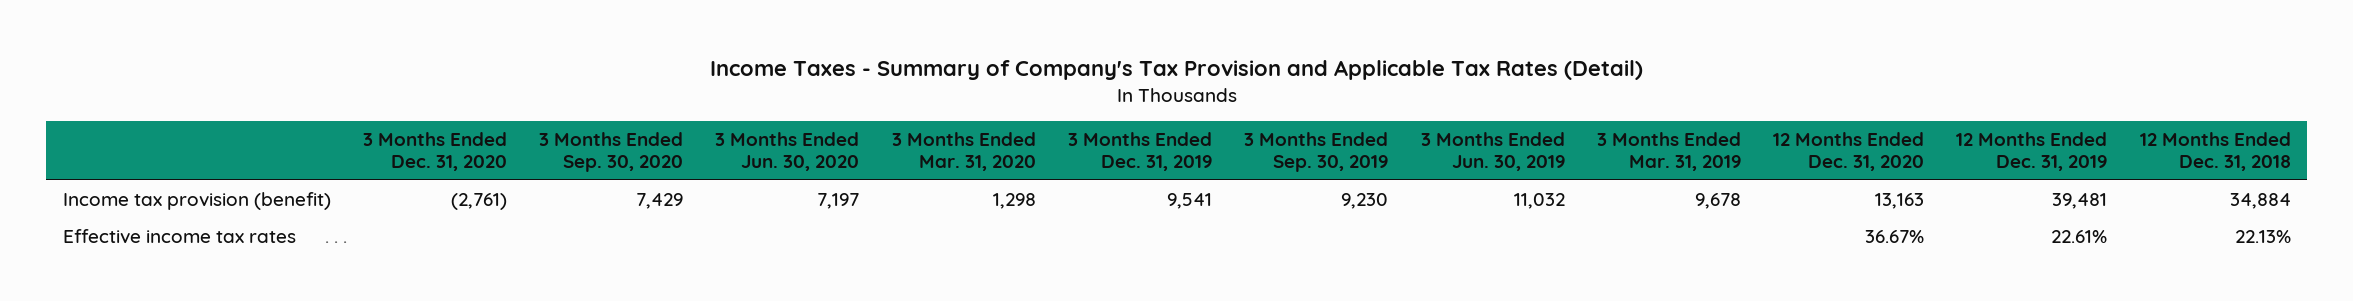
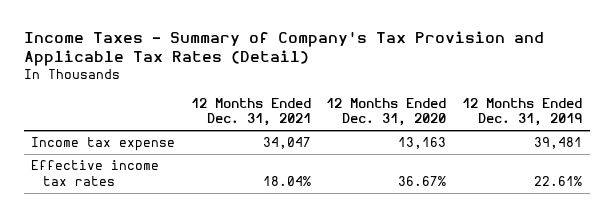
[362,131,507,171] 3 Months Ended Dec. 31, 2020 -> none
[539,131,684,172] 3 Months Ended Sep. 30, 2020 -> none
[715,131,860,171] 3 Months Ended Jun. 30, 2020 -> none
[891,131,1036,171] 3 Months Ended Mar. 31, 2020 -> none
[1067,131,1212,171] 3 Months Ended Dec. 31, 2019 -> none
[1244,131,1389,172] 3 Months Ended Sep. 30, 2019 -> none
[1420,131,1565,171] 3 Months Ended Jun. 30, 2019 -> none
[1596,131,1741,171] 3 Months Ended Mar. 31, 2019 -> none
[2139,131,2291,171] 12 Months Ended Dec. 31, 2018 -> none
none -> [190,97,311,127] 12 Months Ended Dec. 31, 2021
[62,192,331,211] Income tax provision (benefit) -> [31,137,176,152] Income tax expense

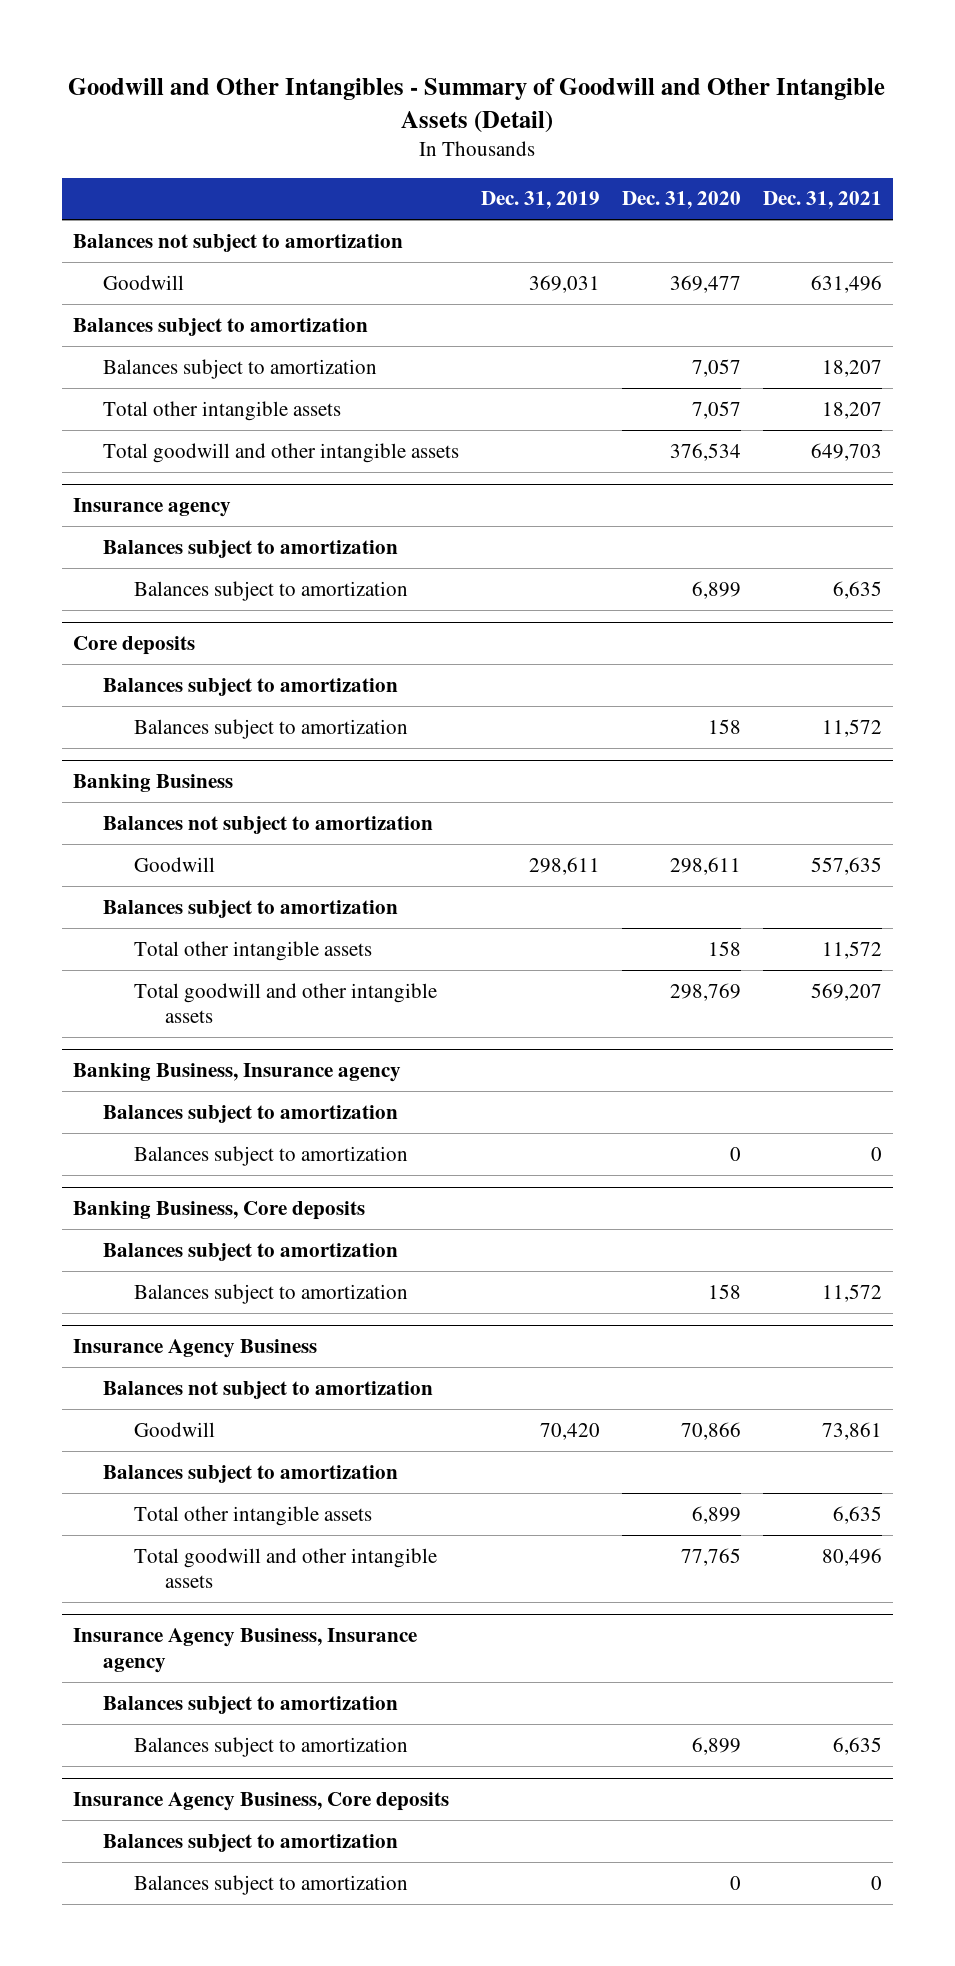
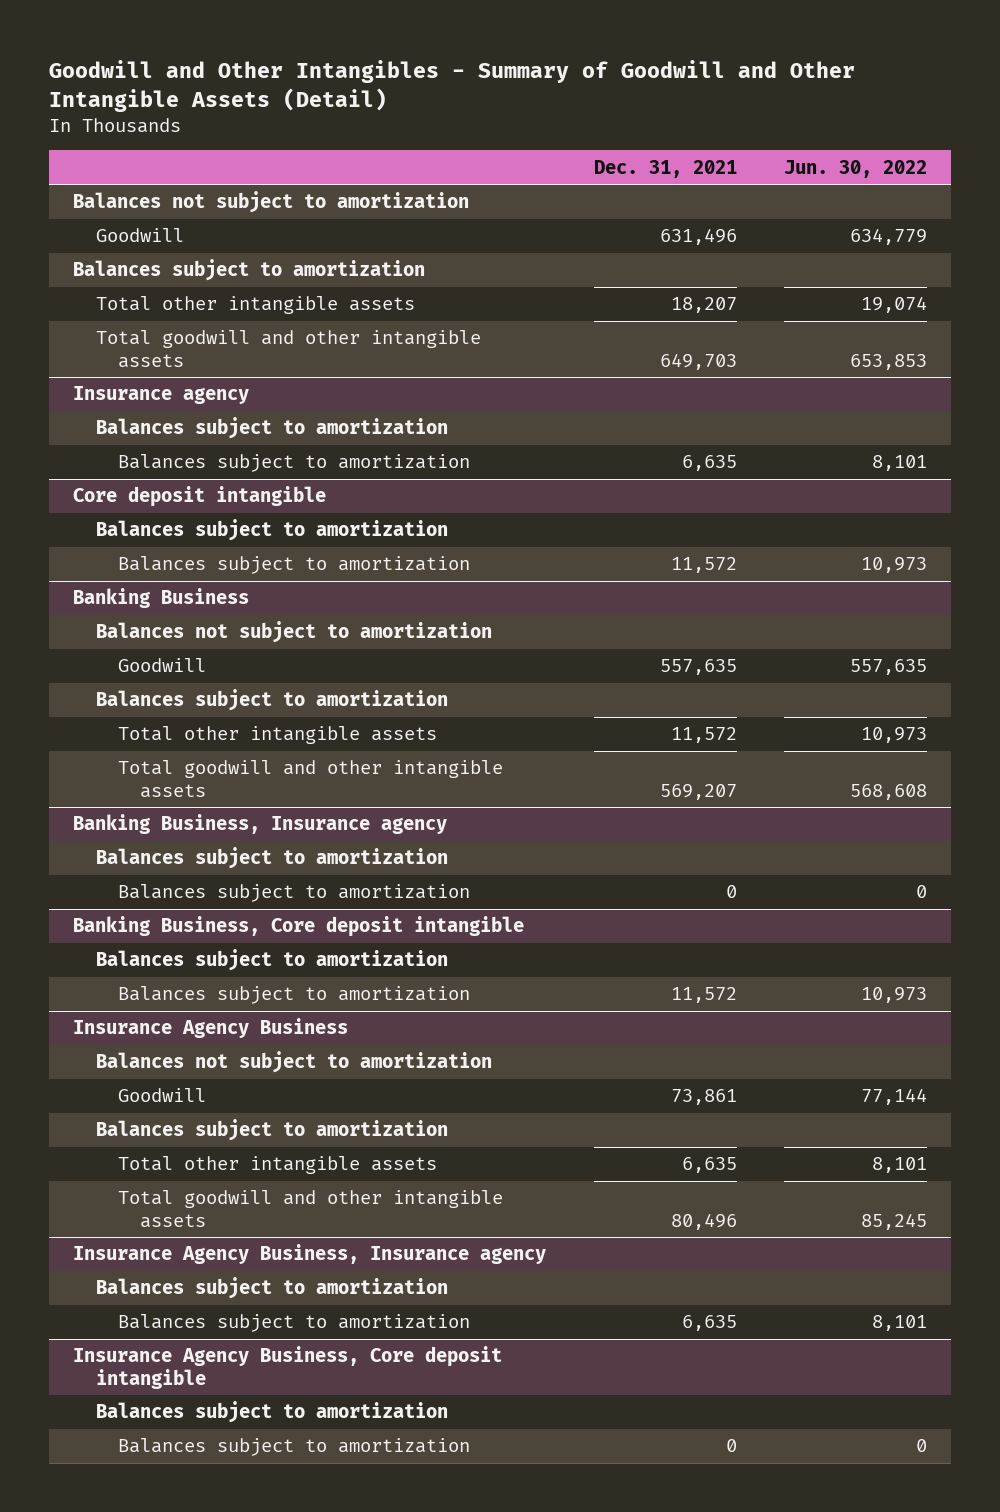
[481,191,601,210] Dec. 31, 2019 -> none
[622,191,742,210] Dec. 31, 2020 -> none
none -> [784,159,928,178] Jun. 30, 2022
[103,358,378,379] Balances subject to amortization -> none
[72,636,195,656] Core deposits -> [73,486,327,508] Core deposit intangible
[72,1201,365,1221] Banking Business, Core deposits -> [73,916,525,938] Banking Business, Core deposit intangible
[72,1792,449,1812] Insurance Agency Business, Core deposits -> [73,1346,503,1389] Insurance Agency Business, Core deposit intangible

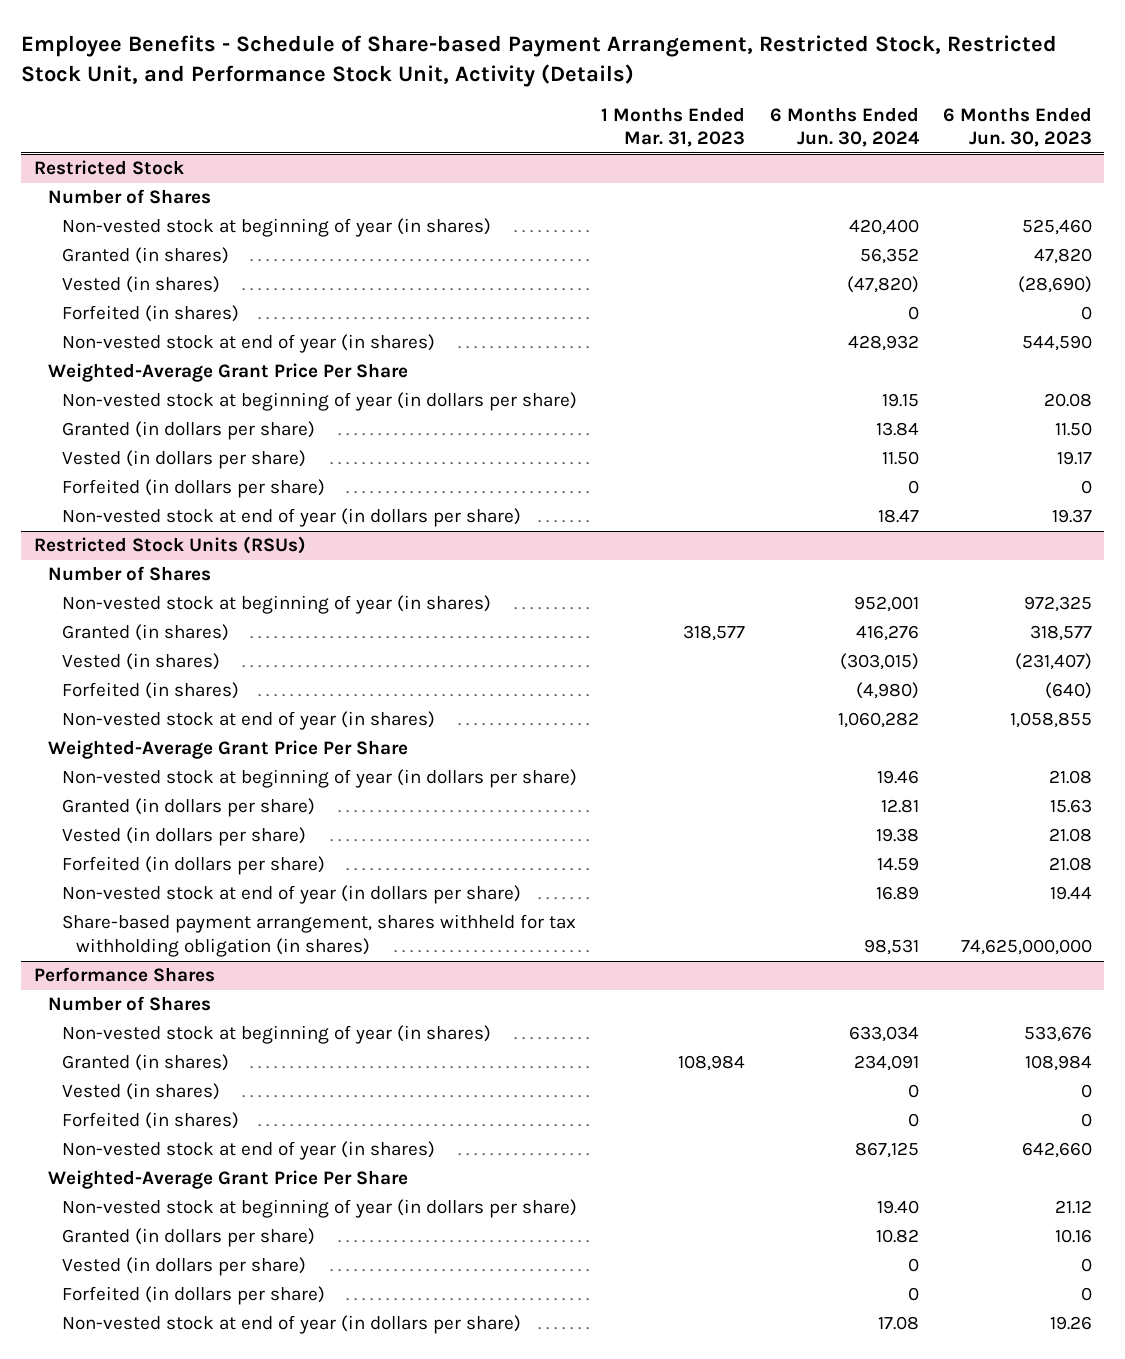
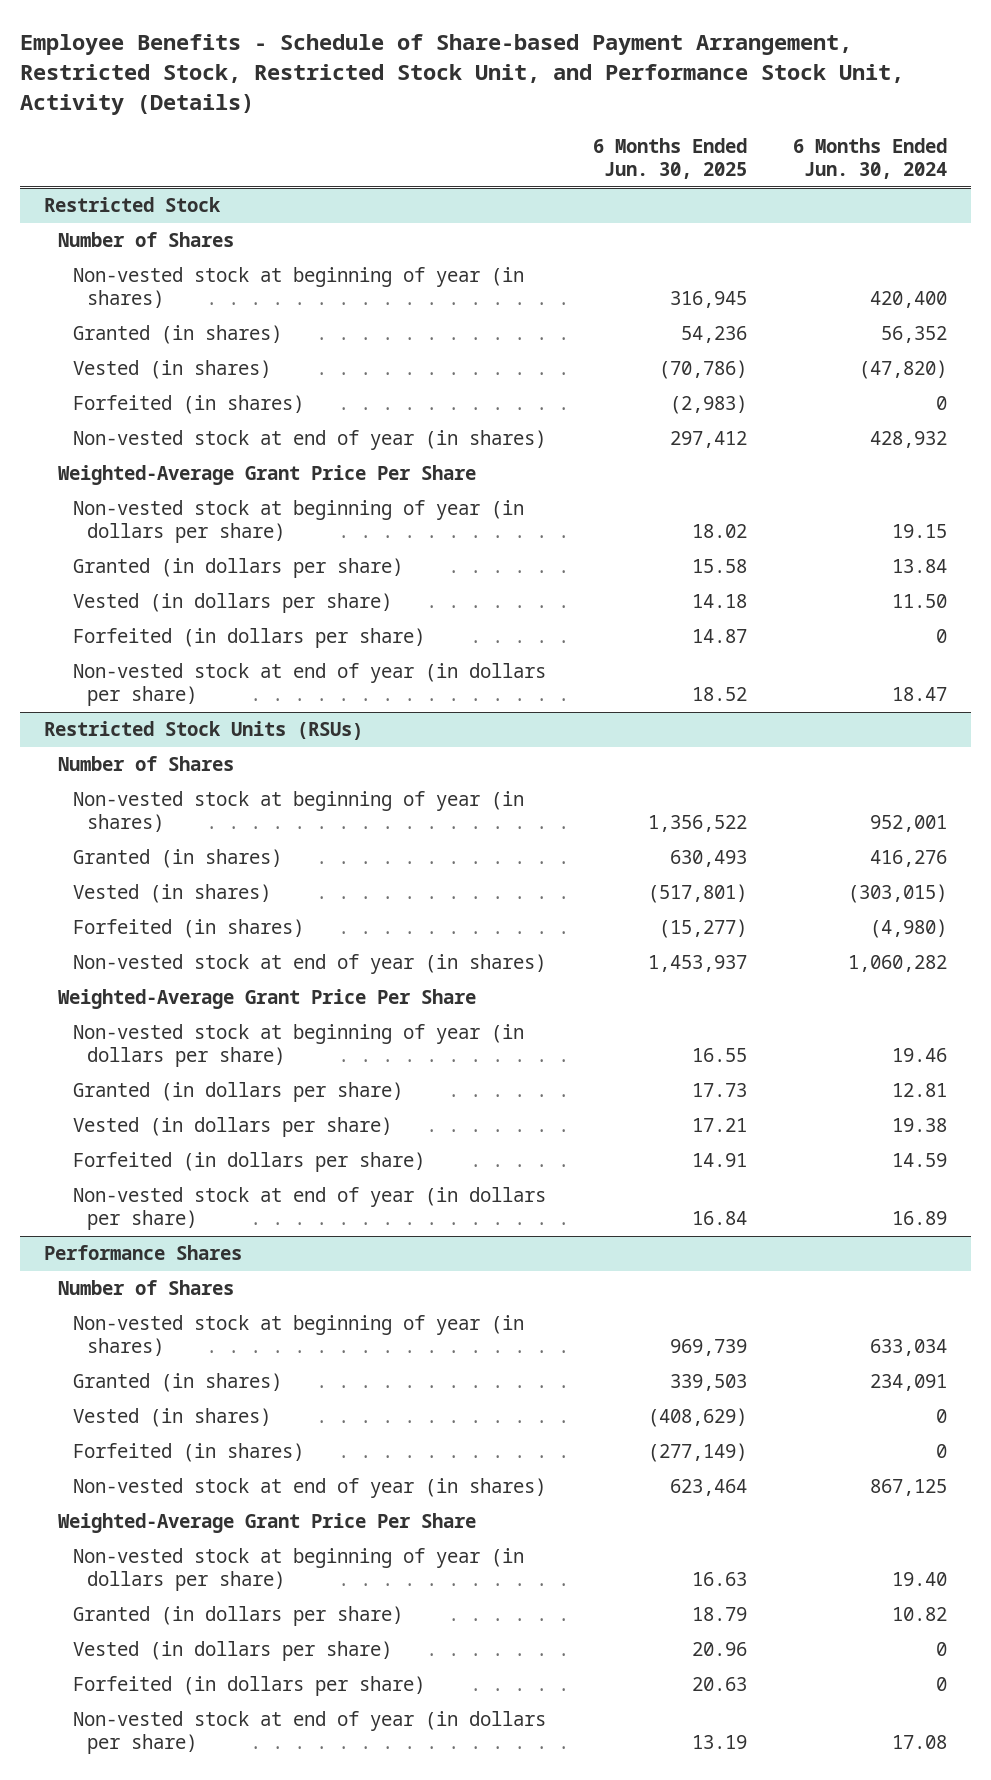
[601,106,746,148] 1 Months Ended Mar. 31, 2023 -> none
[942,106,1092,148] 6 Months Ended Jun. 30, 2023 -> none
none -> [592,138,747,180] 6 Months Ended Jun. 30, 2025
[61,914,576,958] Share-based payment arrangement, shares withheld for tax withholding obligation (in shares) -> none

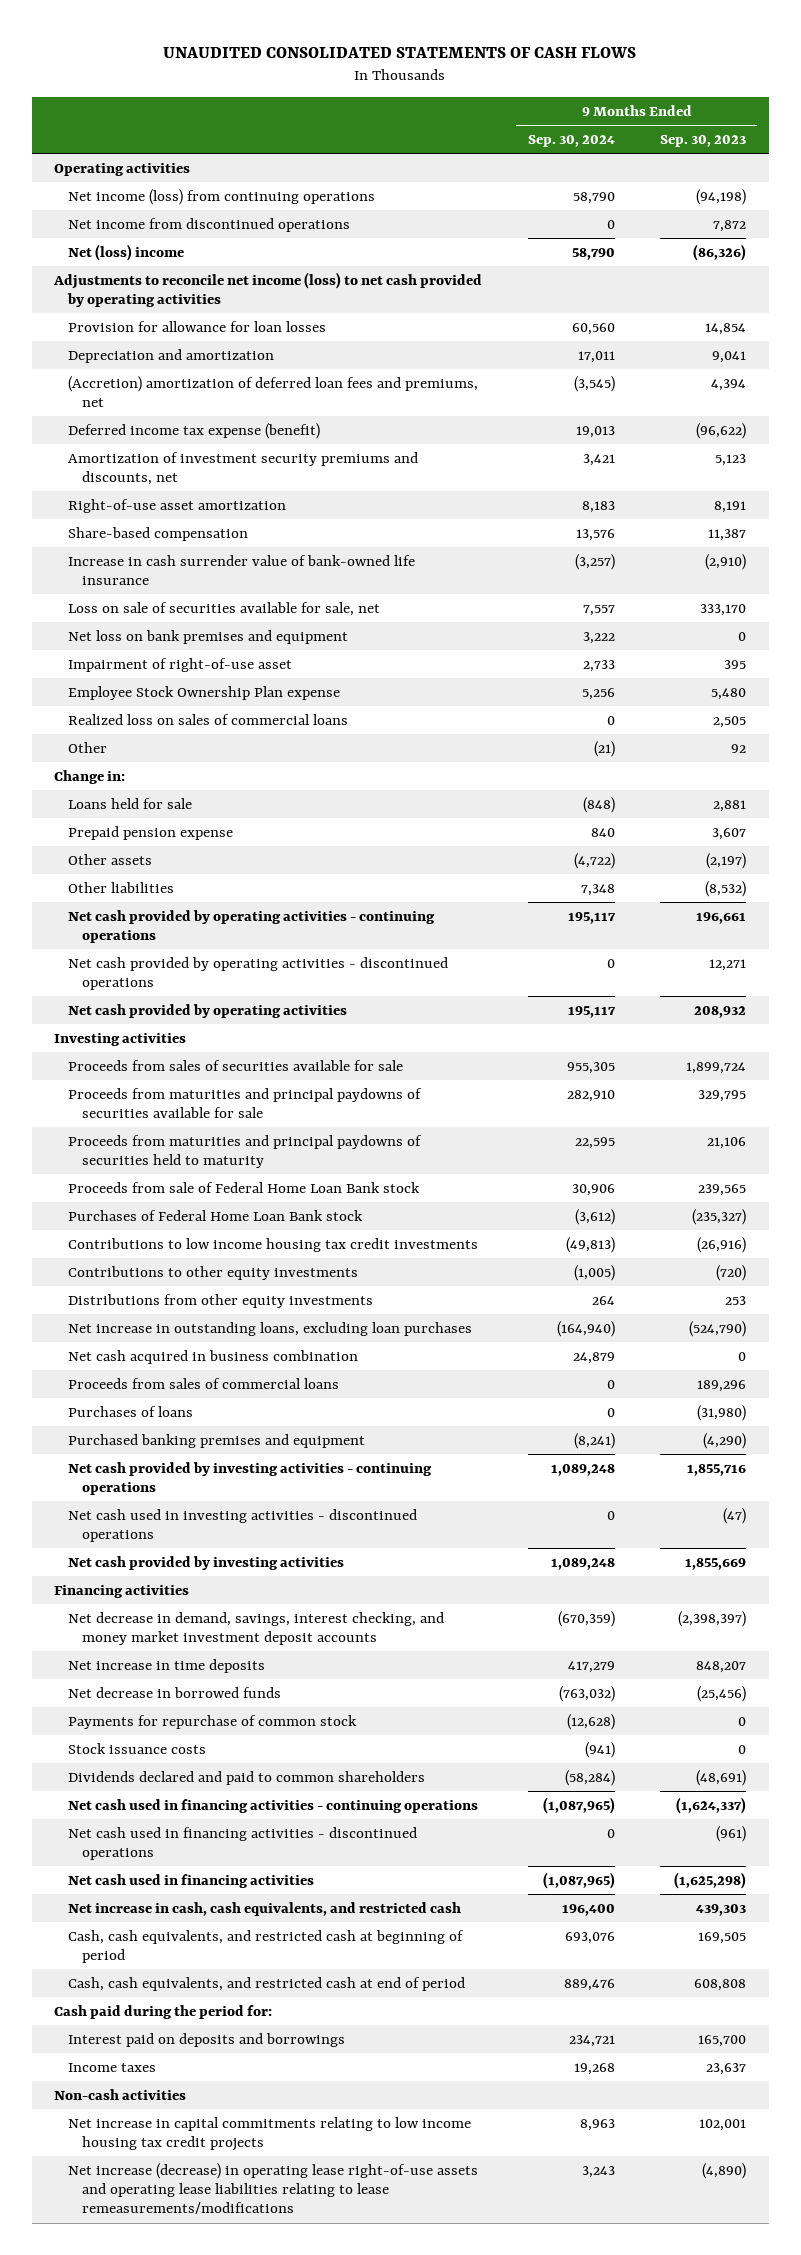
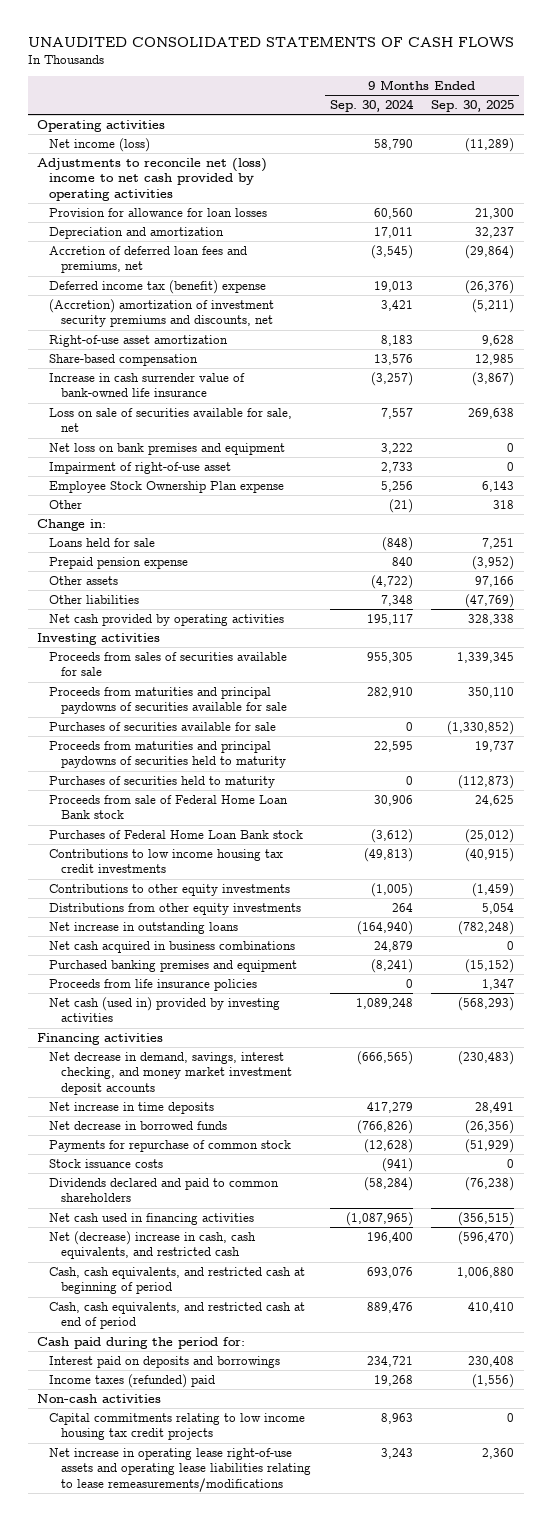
[660,134,747,147] Sep. 30, 2023 -> none
none -> [431,100,515,113] Sep. 30, 2025
[68,188,376,205] Net income (loss) from continuing operations -> none
[68,217,351,232] Net income from discontinued operations -> none
[68,243,185,261] Net (loss) income -> [49,137,151,152] Net income (loss)
[53,271,483,308] Adjustments to reconcile net income (loss) to net cash provided by operating activities -> [37,157,268,201] Adjustments to reconcile net (loss) income to net cash provided by operating activities
[68,375,479,408] (Accretion) amortization of deferred loan fees and premiums, net -> [49,245,248,274] Accretion of deferred loan fees and premiums, net
[68,422,321,439] Deferred income tax expense (benefit) -> [49,279,267,294] Deferred income tax (benefit) expense
[68,451,419,486] Amortization of investment security premiums and discounts, net -> [49,298,275,328] (Accretion) amortization of investment security premiums and discounts, net
[68,713,349,725] Realized loss on sales of commercial loans -> none
[68,909,436,944] Net cash provided by operating activities - continuing operations -> none
[68,956,449,991] Net cash provided by operating activities - discontinued operations -> none
none -> [49,721,277,731] Purchases of securities available for sale
none -> [49,775,276,788] Purchases of securities held to maturity
[68,1377,340,1389] Proceeds from sales of commercial loans -> none
[68,1405,194,1417] Purchases of loans -> none
[68,1321,473,1336] Net increase in outstanding loans, excluding loan purchases -> [49,921,239,934] Net increase in outstanding loans
[68,1349,359,1364] Net cash acquired in business combination -> [49,940,296,953] Net cash acquired in business combinations
[68,1461,433,1496] Net cash provided by investing activities - continuing operations -> none
[68,1508,418,1543] Net cash used in investing activities - discontinued operations -> none
none -> [49,978,258,991] Proceeds from life insurance policies
[68,1555,345,1570] Net cash provided by investing activities -> [49,996,281,1023] Net cash (used in) provided by investing activities
[557,1610,615,1627] (670,359) -> [356,1050,413,1065] (666,565)
[558,1685,615,1702] (763,032) -> [356,1119,413,1134] (766,826)
[68,1798,479,1813] Net cash used in financing activities - continuing operations -> none
[68,1826,418,1861] Net cash used in financing activities - discontinued operations -> none
[68,1901,462,1916] Net increase in cash, cash equivalents, and restricted cash -> [49,1230,257,1260] Net (decrease) increase in cash, cash equivalents, and restricted cash
[68,2062,157,2072] Income taxes -> [49,1373,216,1388] Income taxes (refunded) paid
[68,2116,472,2152] Net increase in capital commitments relating to low income housing tax credit projects -> [49,1412,306,1441] Capital commitments relating to low income housing tax credit projects
[68,2162,479,2215] Net increase (decrease) in operating lease right-of-use assets and operating lease liabilities relating to lease remeasurements/modifications -> [49,1447,312,1492] Net increase in operating lease right-of-use assets and operating lease liabilities relating to lease remeasurements/modifications

